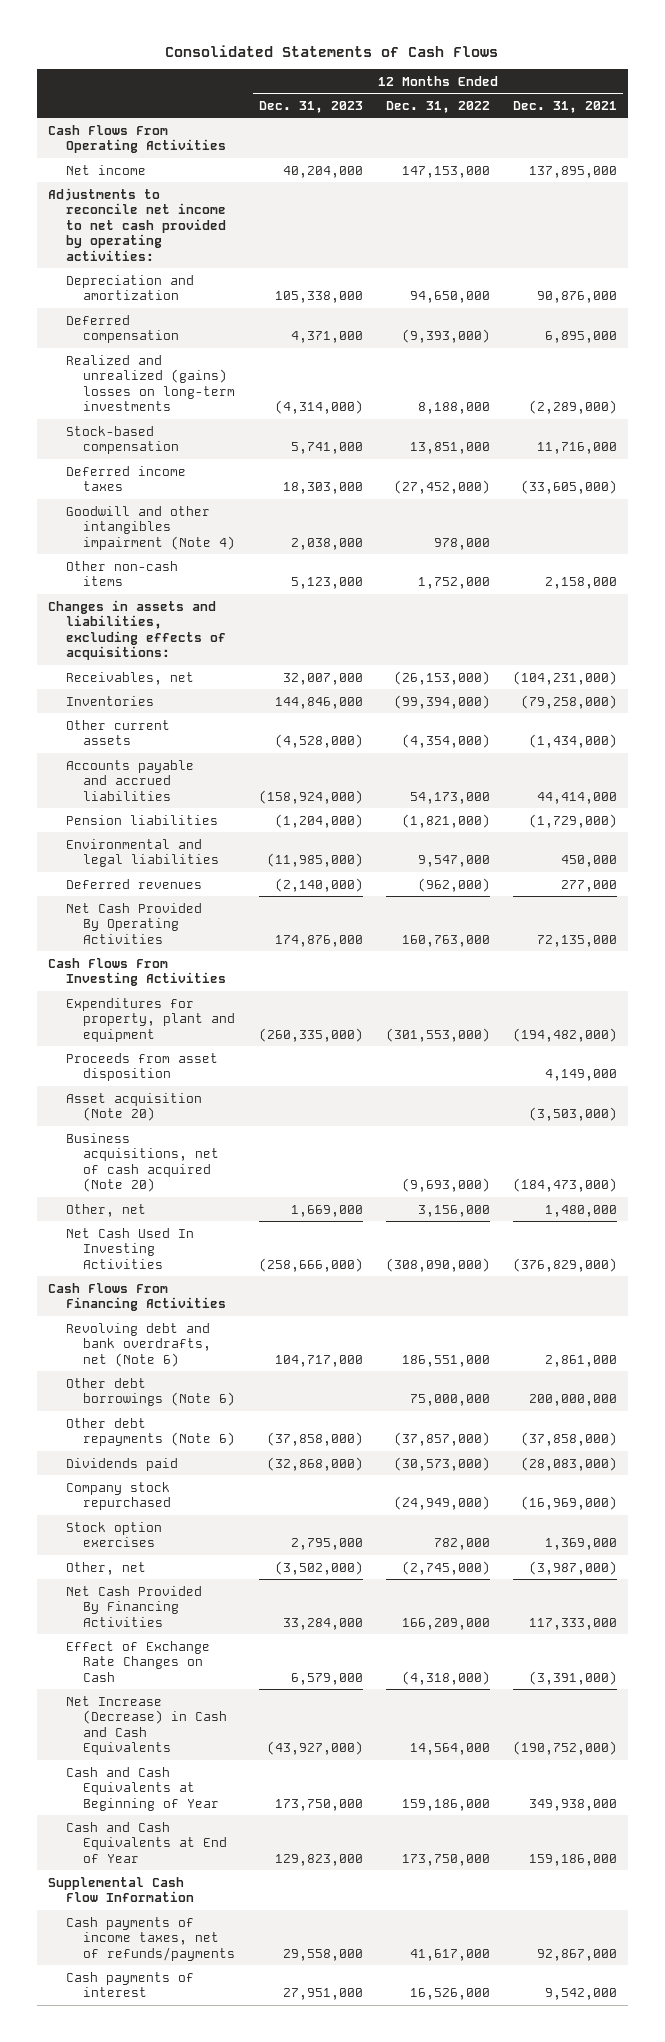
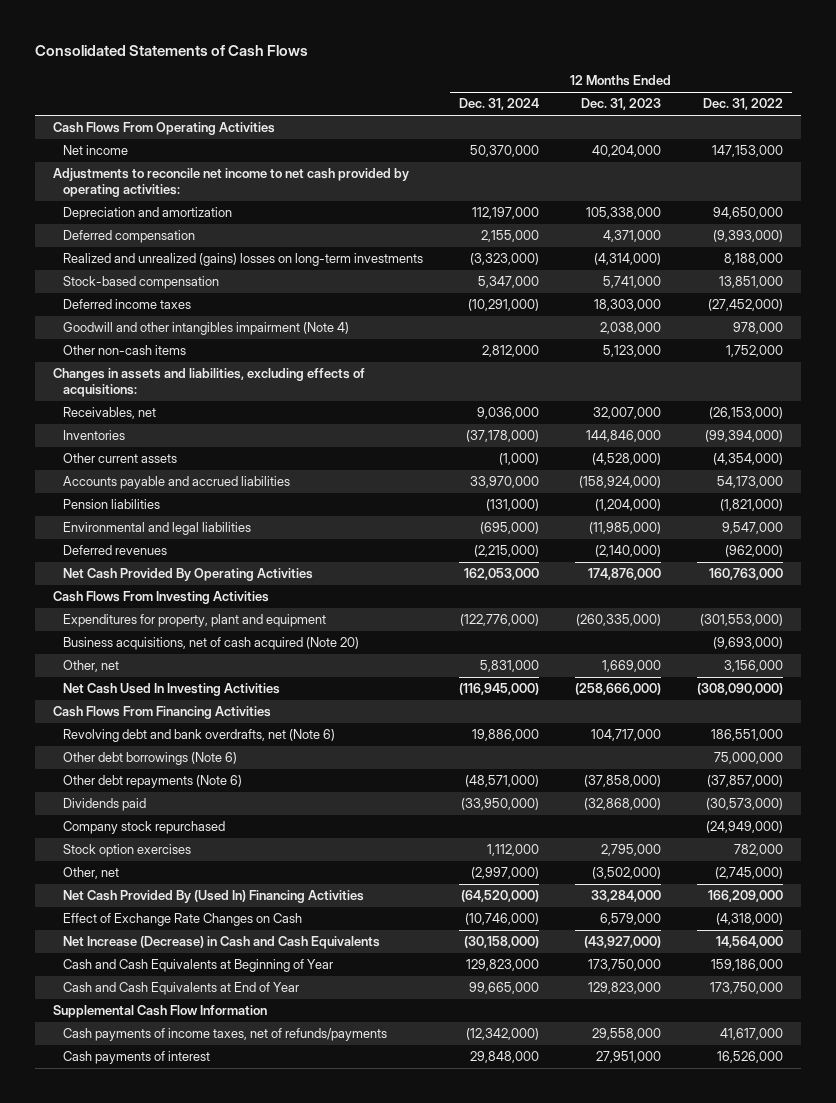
[512,100,617,113] Dec. 31, 2021 -> none
none -> [458,98,539,111] Dec. 31, 2024
[65,1052,218,1082] Proceeds from asset disposition -> none
[65,1092,202,1122] Asset acquisition (Note 20) -> none
[65,1585,202,1627] Net Cash Provided By Financing Activities -> [62,890,364,904] Net Cash Provided By (Used In) Financing Activities

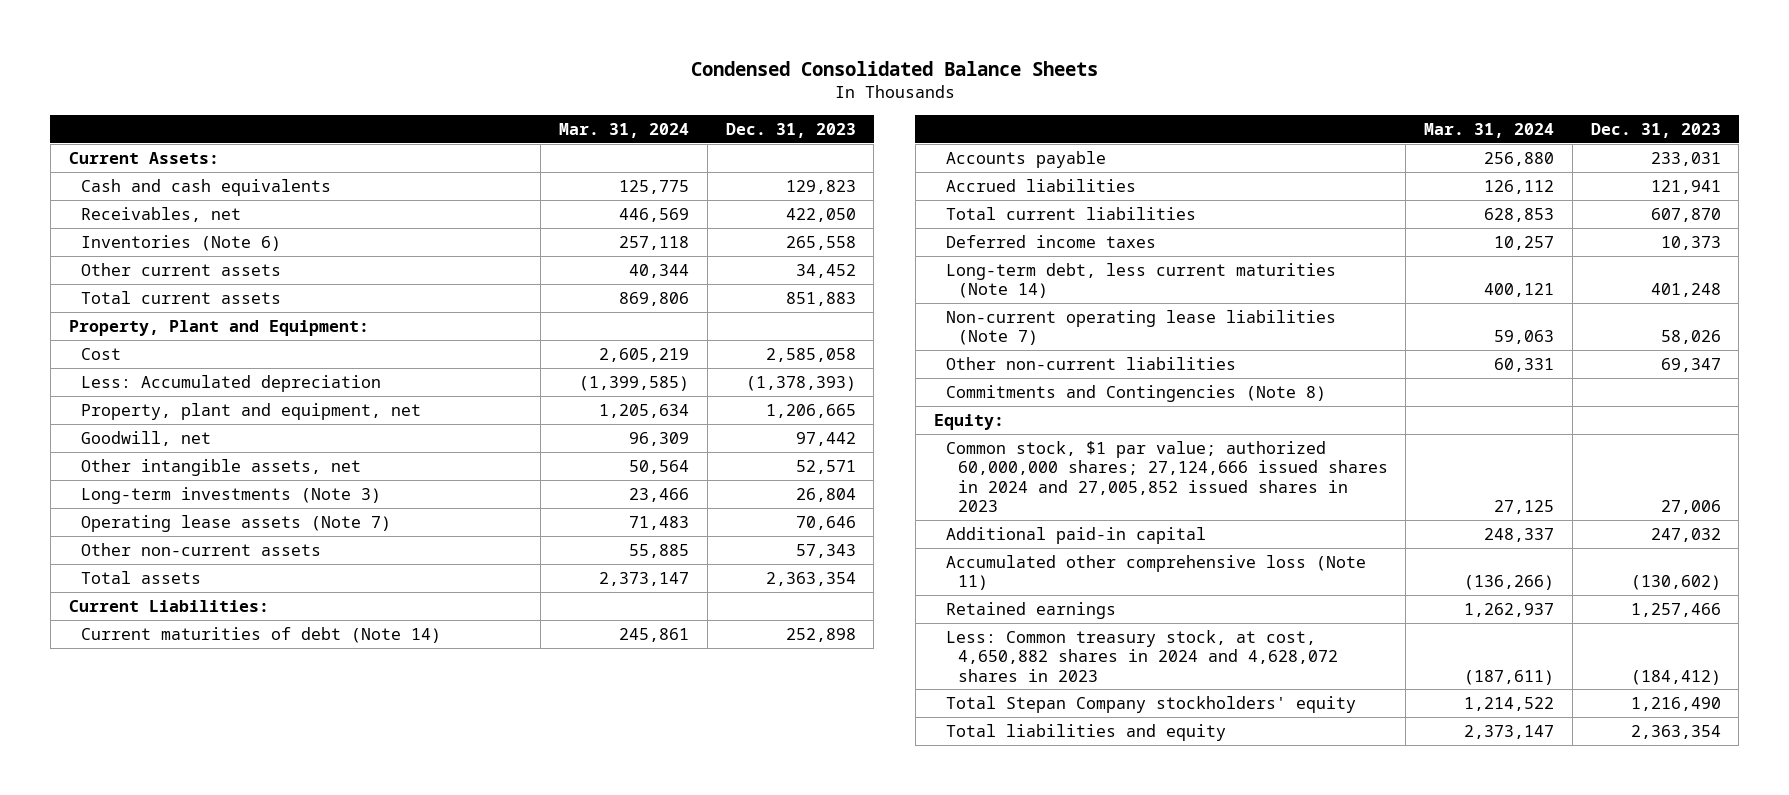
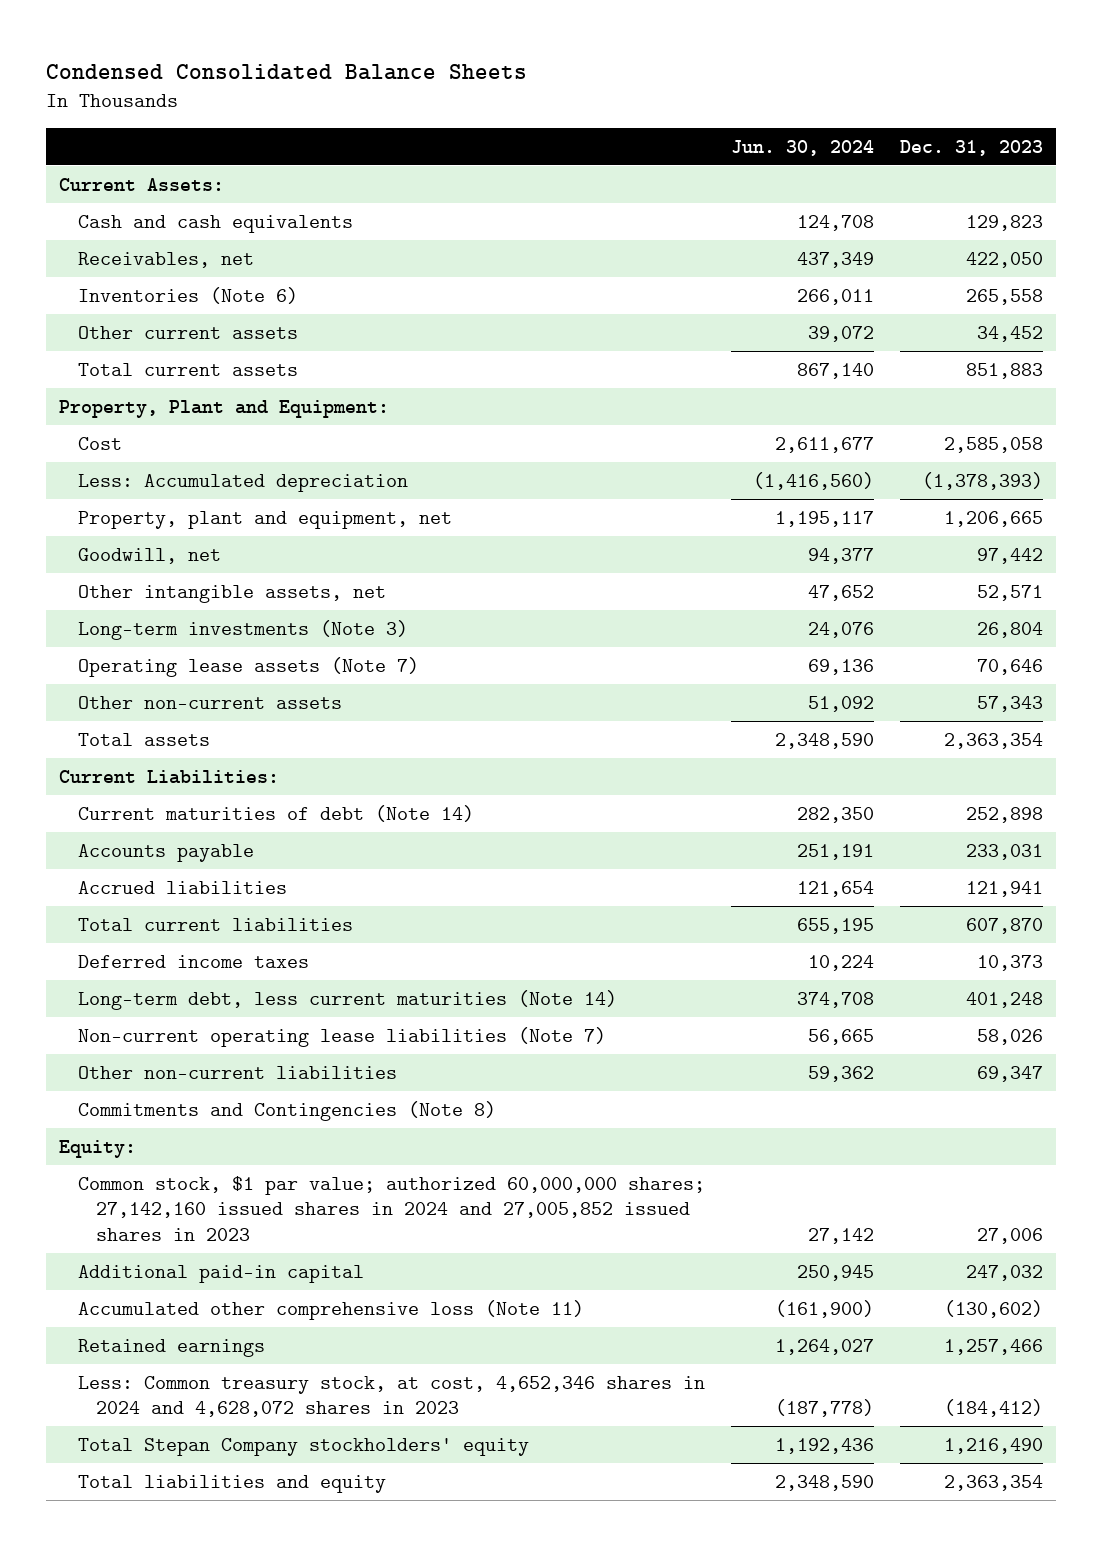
[559,122,690,138] Mar. 31, 2024 -> none
none -> [730,139,874,156] Jun. 30, 2024
[945,440,1388,512] Common stock, $1 par value; authorized 60,000,000 shares; 27,124,666 issued shares in 2024 and 27,005,852 issued shares in 2023 -> [77,1175,705,1242] Common stock, $1 par value; authorized 60,000,000 shares; 27,142,160 issued shares in 2024 and 27,005,852 issued shares in 2023
[945,629,1338,682] Less: Common treasury stock, at cost, 4,650,882 shares in 2024 and 4,628,072 shares in 2023 -> [77,1375,705,1418] Less: Common treasury stock, at cost, 4,652,346 shares in 2024 and 4,628,072 shares in 2023

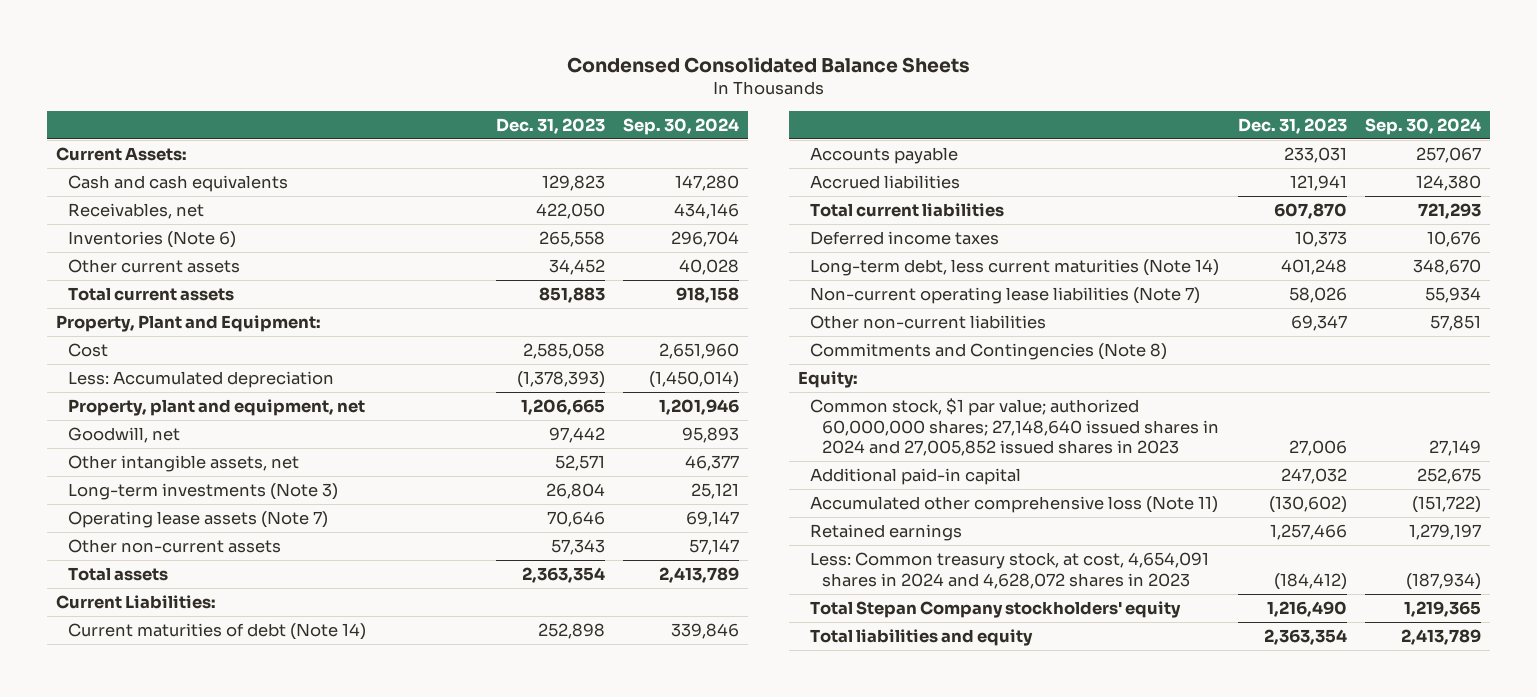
[730,139,874,156] Jun. 30, 2024 -> none
none -> [622,117,739,135] Sep. 30, 2024
[77,1175,705,1242] Common stock, $1 par value; authorized 60,000,000 shares; 27,142,160 issued shares in 2024 and 27,005,852 issued shares in 2023 -> [810,398,1220,457] Common stock, $1 par value; authorized 60,000,000 shares; 27,148,640 issued shares in 2024 and 27,005,852 issued shares in 2023
[77,1375,705,1418] Less: Common treasury stock, at cost, 4,652,346 shares in 2024 and 4,628,072 shares in 2023 -> [810,552,1210,589] Less: Common treasury stock, at cost, 4,654,091 shares in 2024 and 4,628,072 shares in 2023

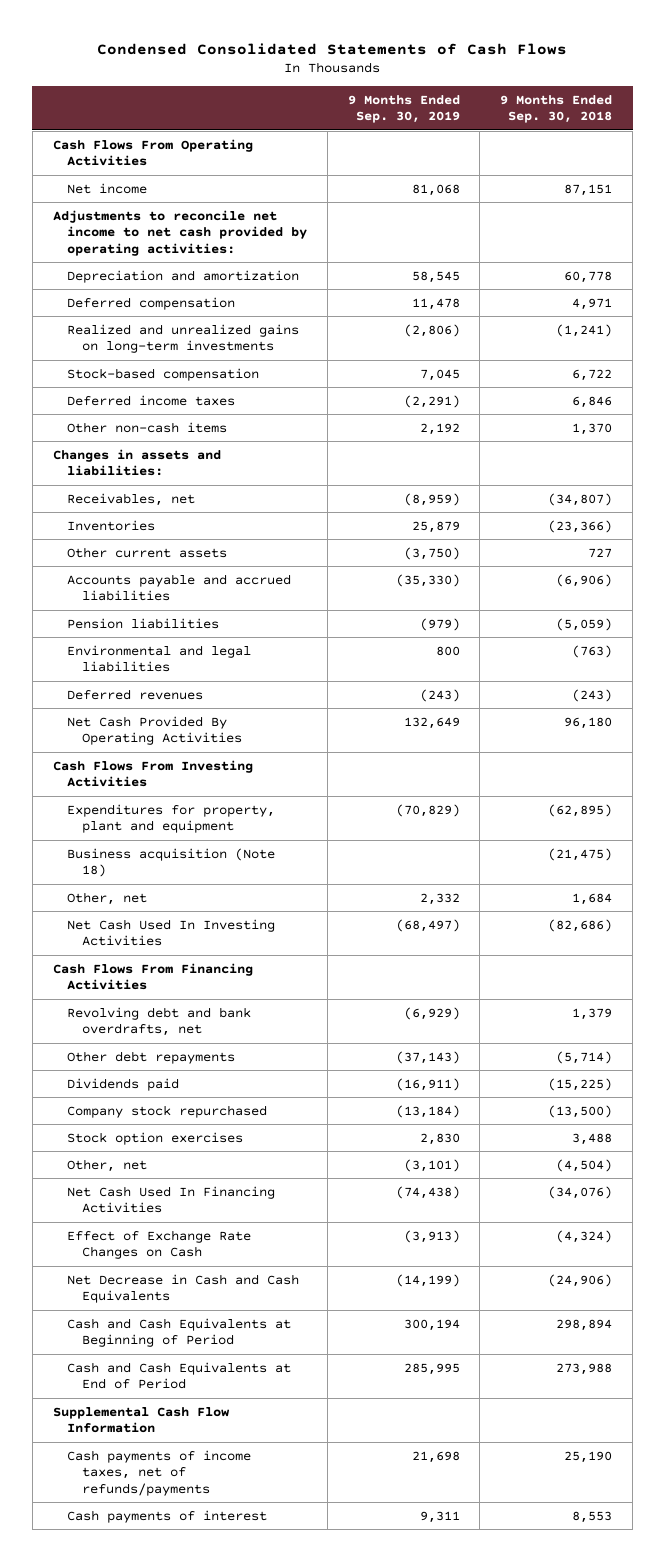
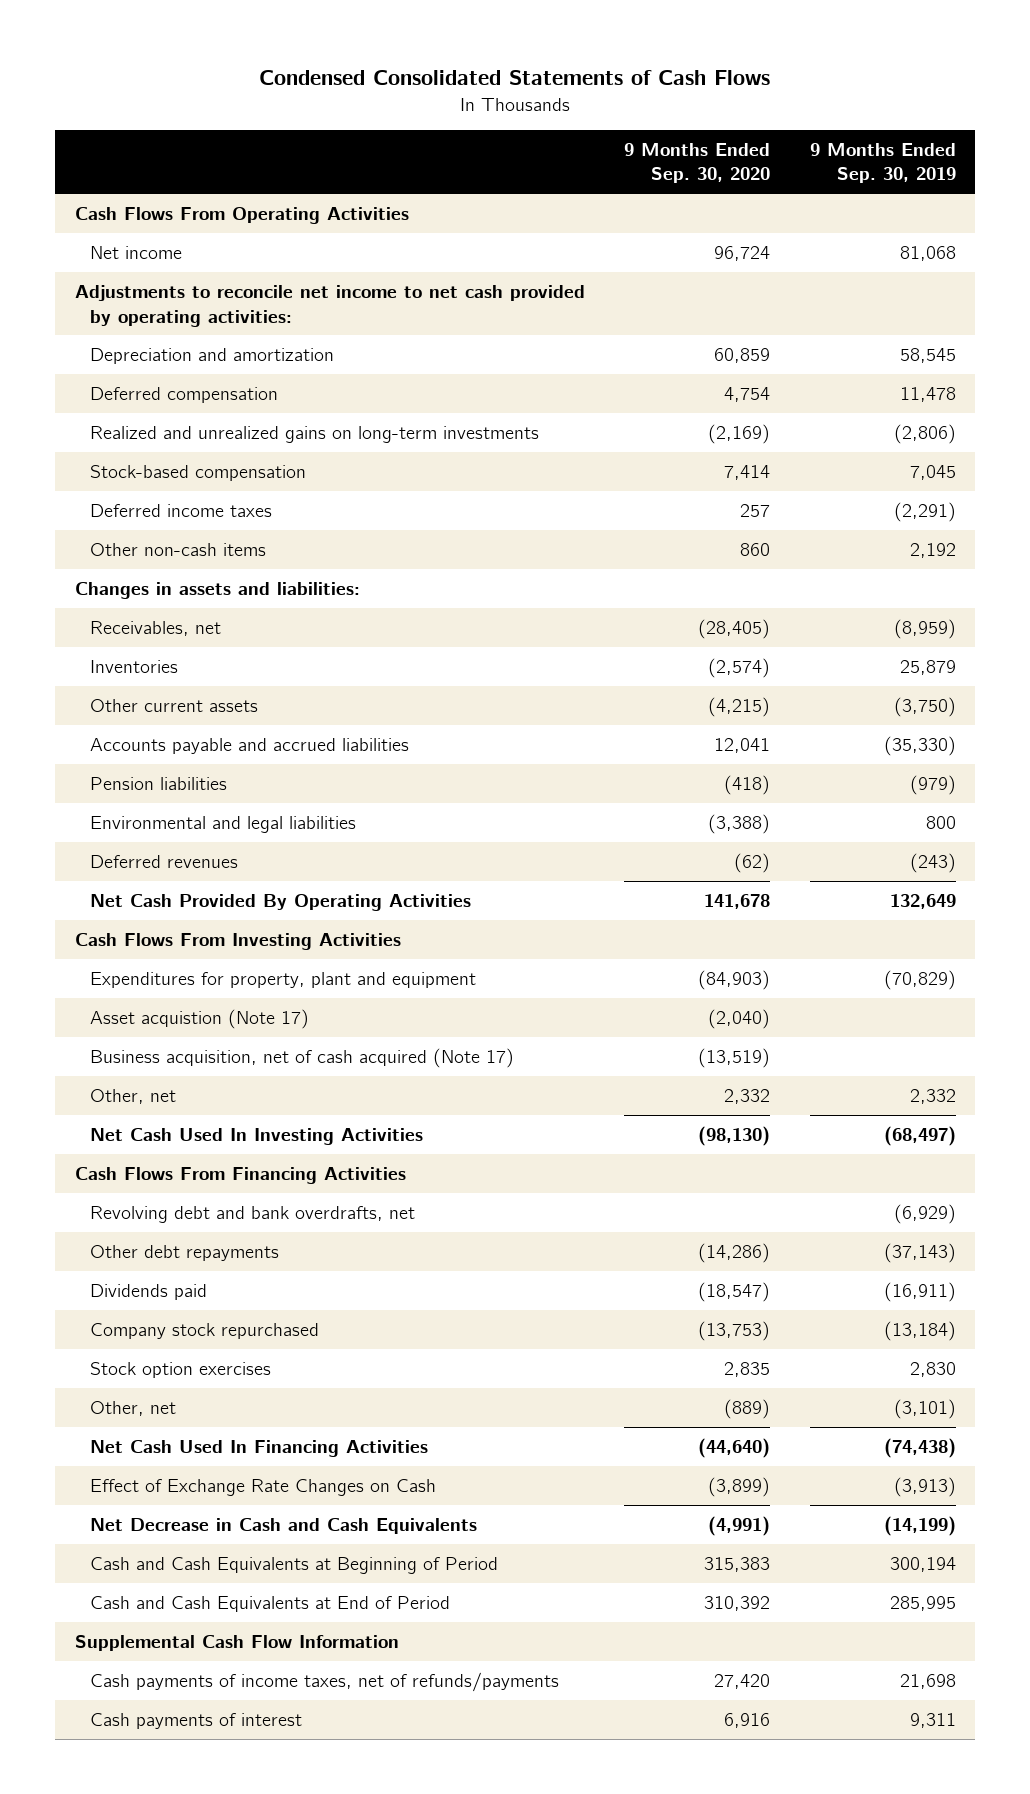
[500,94,613,124] 9 Months Ended Sep. 30, 2018 -> none
none -> [624,143,771,184] 9 Months Ended Sep. 30, 2020
none -> [90,1009,310,1030] Asset acquistion (Note 17)
[67,847,276,878] Business acquisition (Note 18) -> [90,1048,515,1069] Business acquisition, net of cash acquired (Note 17)

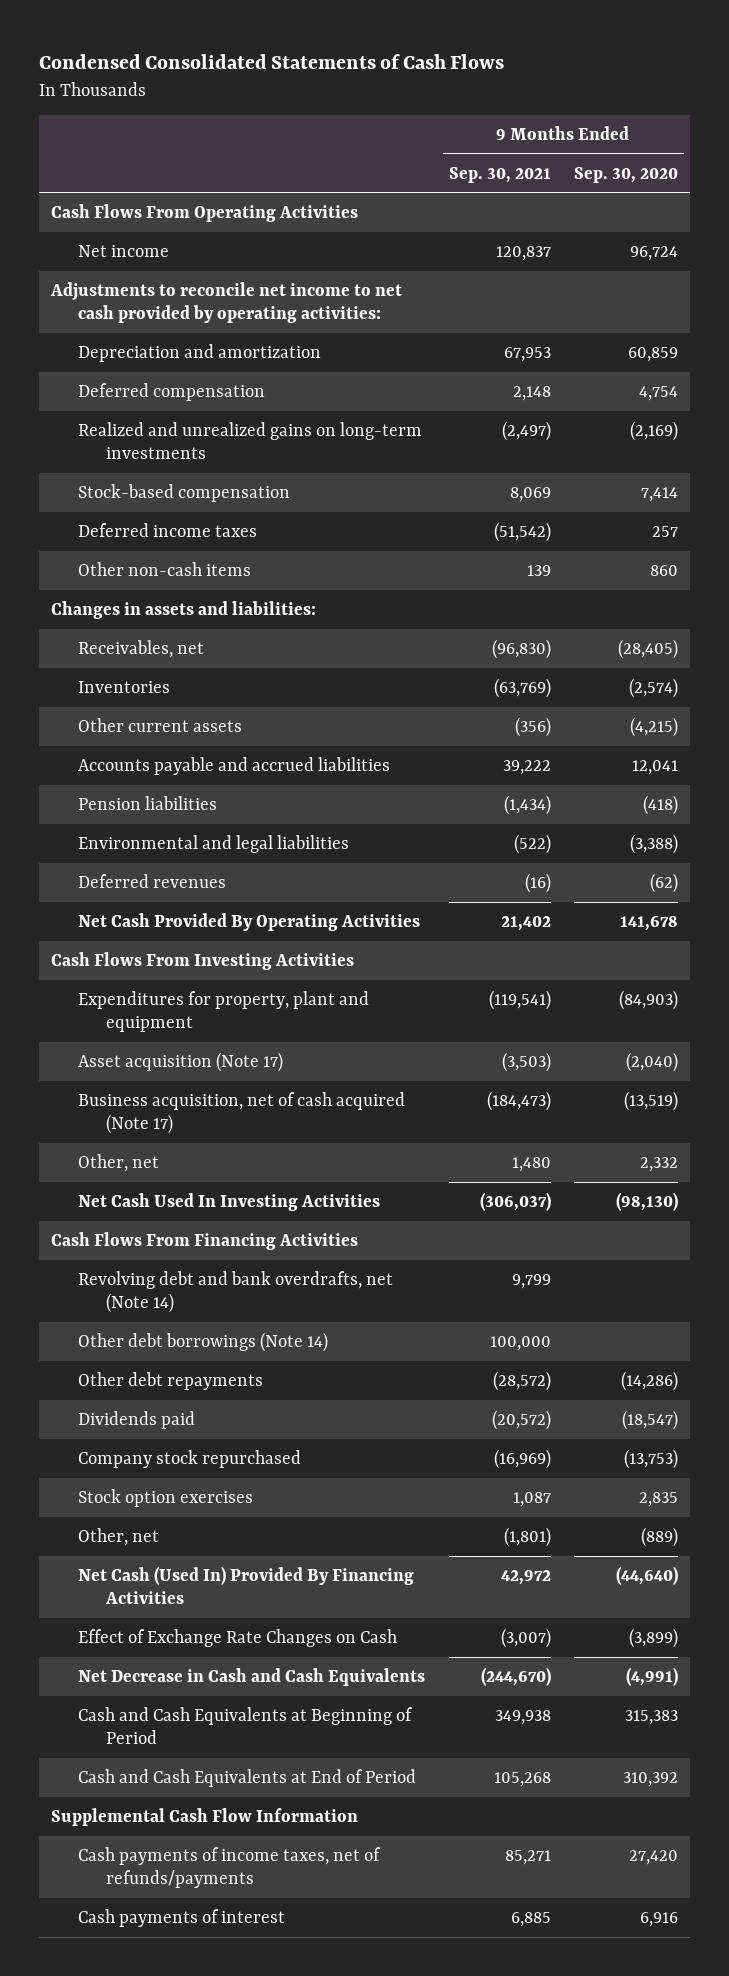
[809,143,956,184] 9 Months Ended Sep. 30, 2019 -> none
none -> [448,166,551,183] Sep. 30, 2021
[90,1009,310,1030] Asset acquistion (Note 17) -> [78,1051,284,1072] Asset acquisition (Note 17)
[90,1206,416,1224] Revolving debt and bank overdrafts, net -> [78,1270,394,1314] Revolving debt and bank overdrafts, net (Note 14)
none -> [78,1331,329,1352] Other debt borrowings (Note 14)
[90,1440,429,1458] Net Cash Used In Financing Activities -> [78,1565,415,1605] Net Cash (Used In) Provided By Financing Activities

